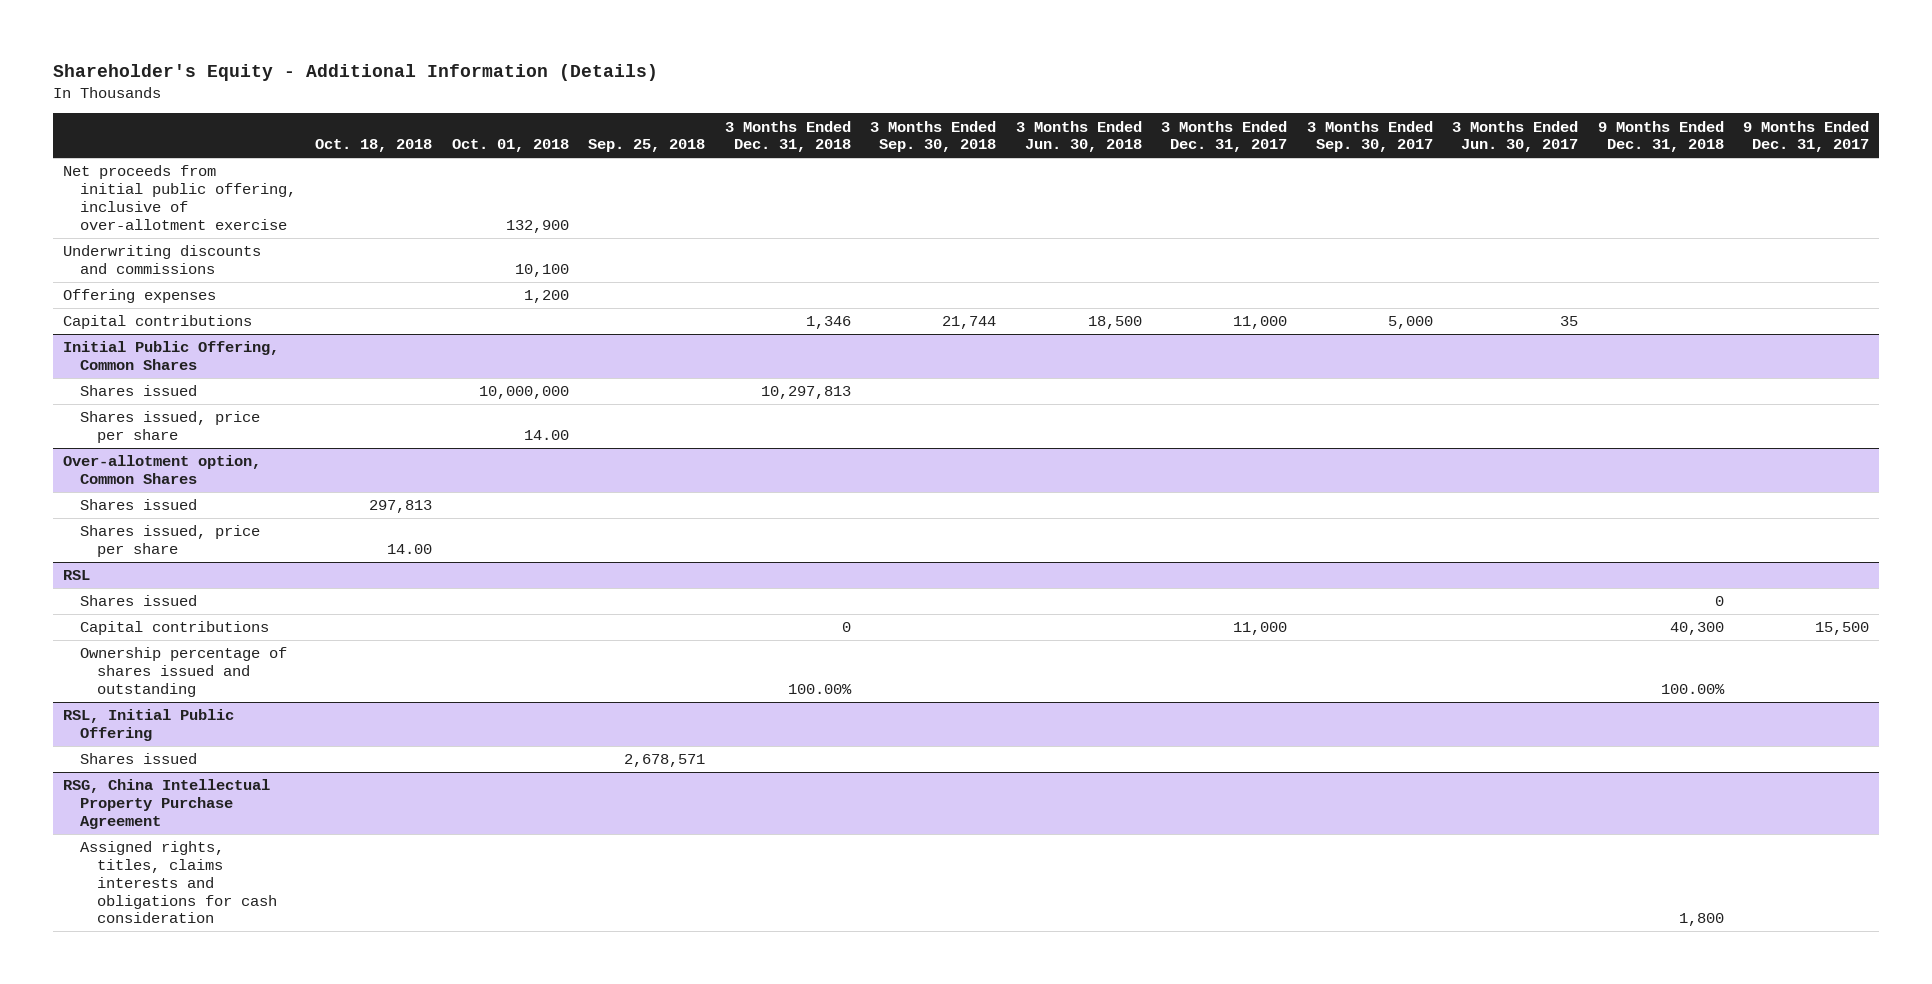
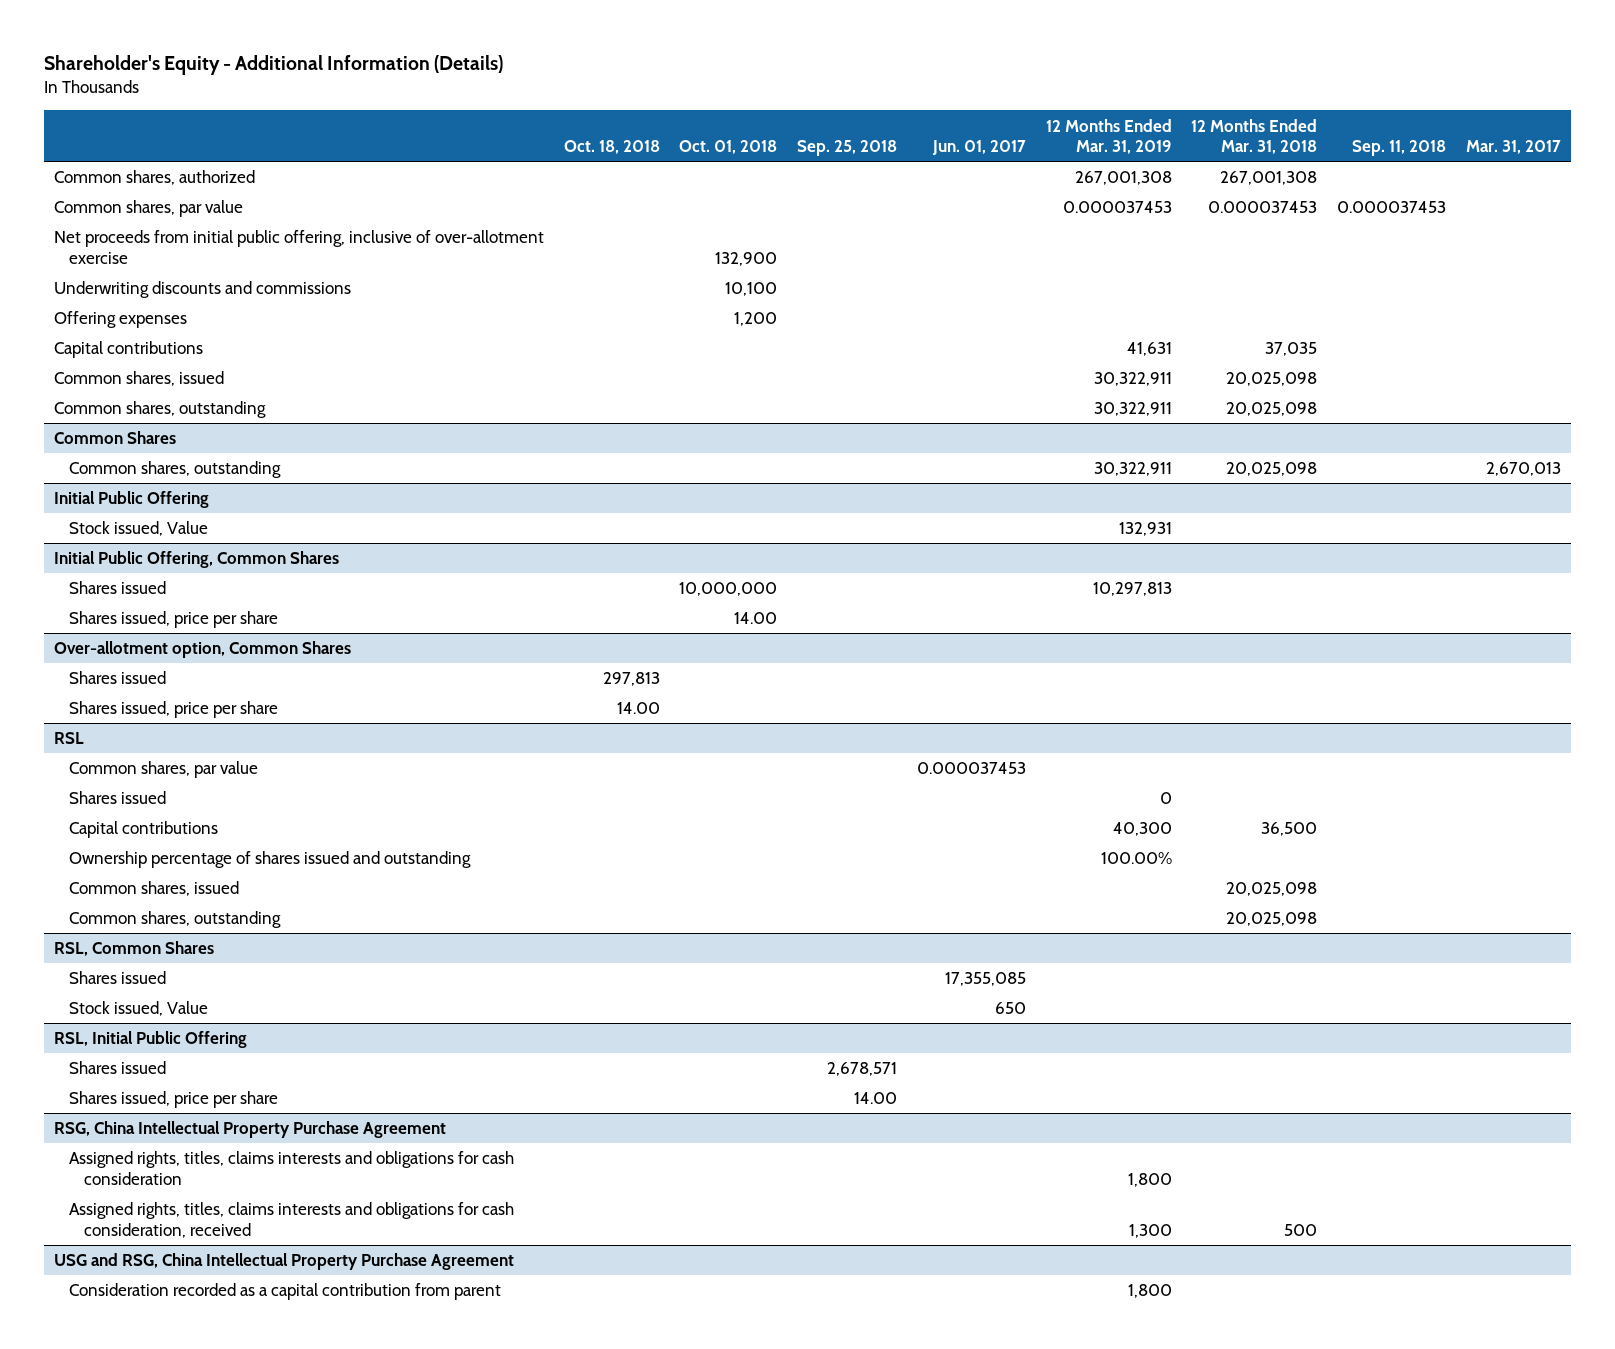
[724,120,851,153] 3 Months Ended Dec. 31, 2018 -> none
[870,120,997,153] 3 Months Ended Sep. 30, 2018 -> none
[1015,120,1142,153] 3 Months Ended Jun. 30, 2018 -> none
[1161,120,1288,153] 3 Months Ended Dec. 31, 2017 -> none
[1306,120,1433,153] 3 Months Ended Sep. 30, 2017 -> none
[1452,120,1579,153] 3 Months Ended Jun. 30, 2017 -> none
[1597,120,1724,153] 9 Months Ended Dec. 31, 2018 -> none
[1743,120,1870,153] 9 Months Ended Dec. 31, 2017 -> none
none -> [931,140,1026,156] Jun. 01, 2017
none -> [1045,118,1172,155] 12 Months Ended Mar. 31, 2019
none -> [1191,118,1318,155] 12 Months Ended Mar. 31, 2018
none -> [1352,140,1447,157] Sep. 11, 2018
none -> [1466,140,1562,155] Mar. 31, 2017
none -> [53,170,255,186] Common shares, authorized
none -> [53,200,243,218] Common shares, par value
none -> [53,371,224,387] Common shares, issued
none -> [53,401,266,419] Common shares, outstanding
none -> [53,431,176,445] Common Shares
none -> [68,461,281,479] Common shares, outstanding
none -> [53,491,209,509] Initial Public Offering
none -> [68,521,208,537] Stock issued, Value
none -> [68,761,258,779] Common shares, par value
none -> [68,881,239,897] Common shares, issued
none -> [68,911,281,929] Common shares, outstanding
none -> [53,941,214,957] RSL, Common Shares
none -> [68,971,166,985] Shares issued
none -> [68,1001,208,1017] Stock issued, Value
none -> [68,1091,278,1109] Shares issued, price per share
none -> [68,1202,514,1238] Assigned rights, titles, claims interests and obligations for cash consideration, received
none -> [53,1253,514,1271] USG and RSG, China Intellectual Property Purchase Agreement
none -> [68,1283,501,1301] Consideration recorded as a capital contribution from parent

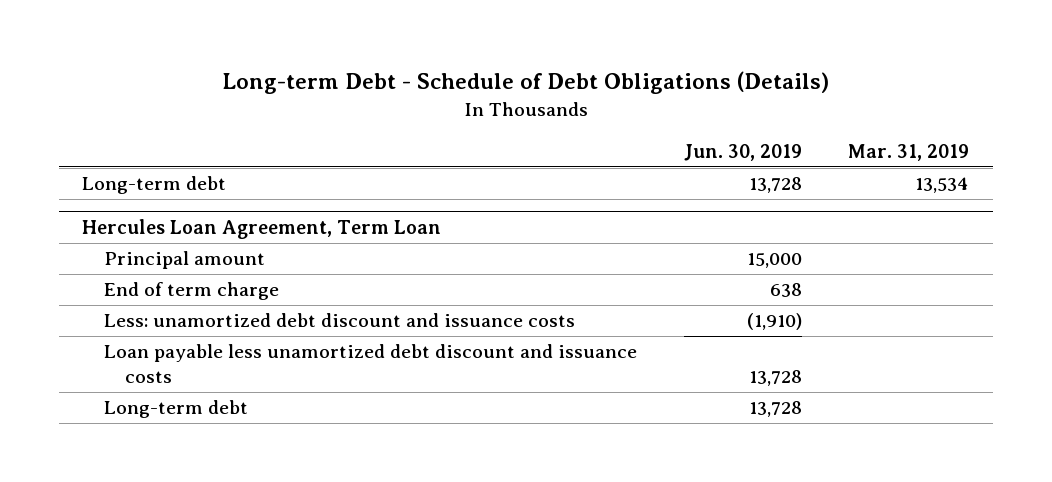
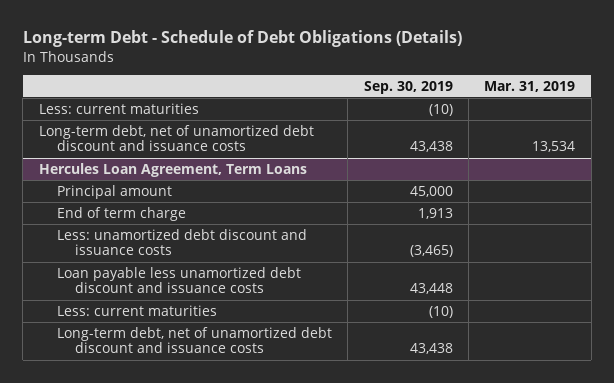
[683,144,802,162] Jun. 30, 2019 -> none
none -> [363,80,453,94] Sep. 30, 2019
none -> [38,102,199,114] Less: current maturities
[82,176,227,195] Long-term debt -> [38,124,314,152] Long-term debt, net of unamortized debt discount and issuance costs
[82,218,442,239] Hercules Loan Agreement, Term Loan -> [38,162,307,177] Hercules Loan Agreement, Term Loans
none -> [56,304,217,316] Less: current maturities
[103,400,248,419] Long-term debt -> [56,326,332,354] Long-term debt, net of unamortized debt discount and issuance costs

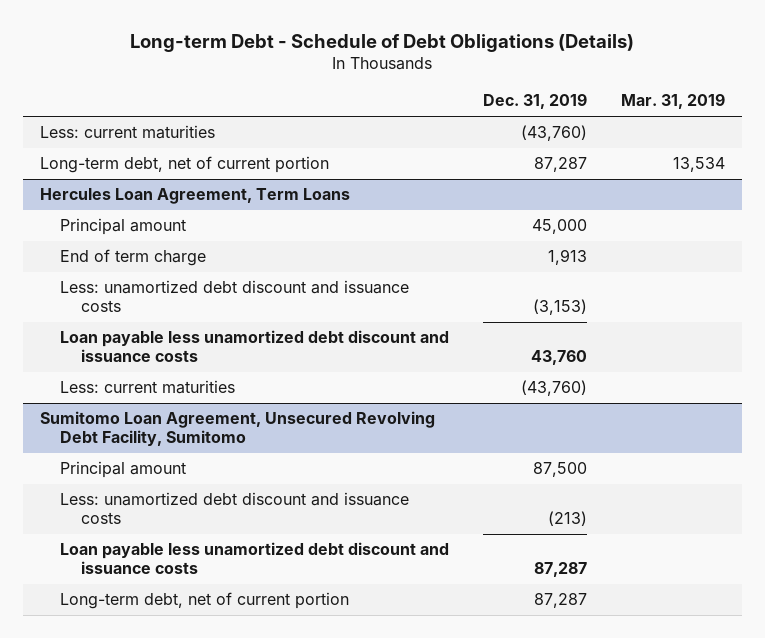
[363,80,453,94] Sep. 30, 2019 -> none
none -> [483,93,588,110] Dec. 31, 2019
[38,124,314,152] Long-term debt, net of unamortized debt discount and issuance costs -> [39,156,329,174] Long-term debt, net of current portion
[56,326,332,354] Long-term debt, net of unamortized debt discount and issuance costs -> none
none -> [39,411,435,447] Sumitomo Loan Agreement, Unsecured Revolving Debt Facility, Sumitomo
none -> [60,461,187,479] Principal amount
none -> [60,492,410,525] Less: unamortized debt discount and issuance costs
none -> [60,542,450,575] Loan payable less unamortized debt discount and issuance costs
none -> [60,592,350,610] Long-term debt, net of current portion

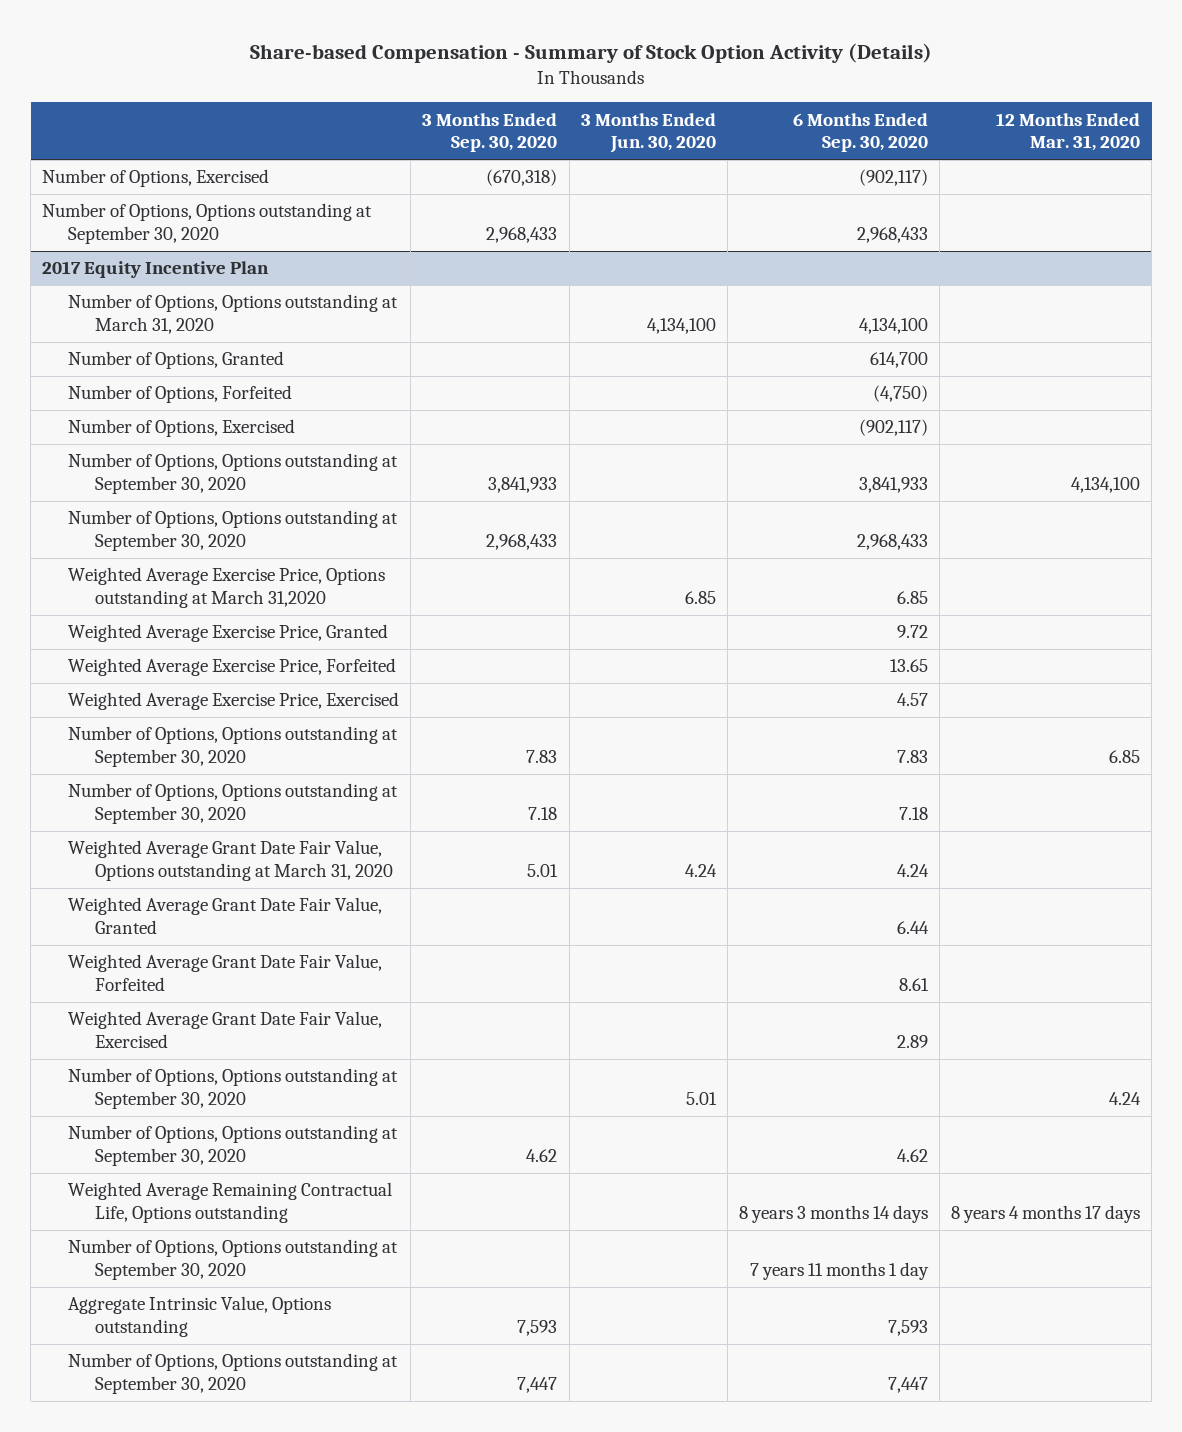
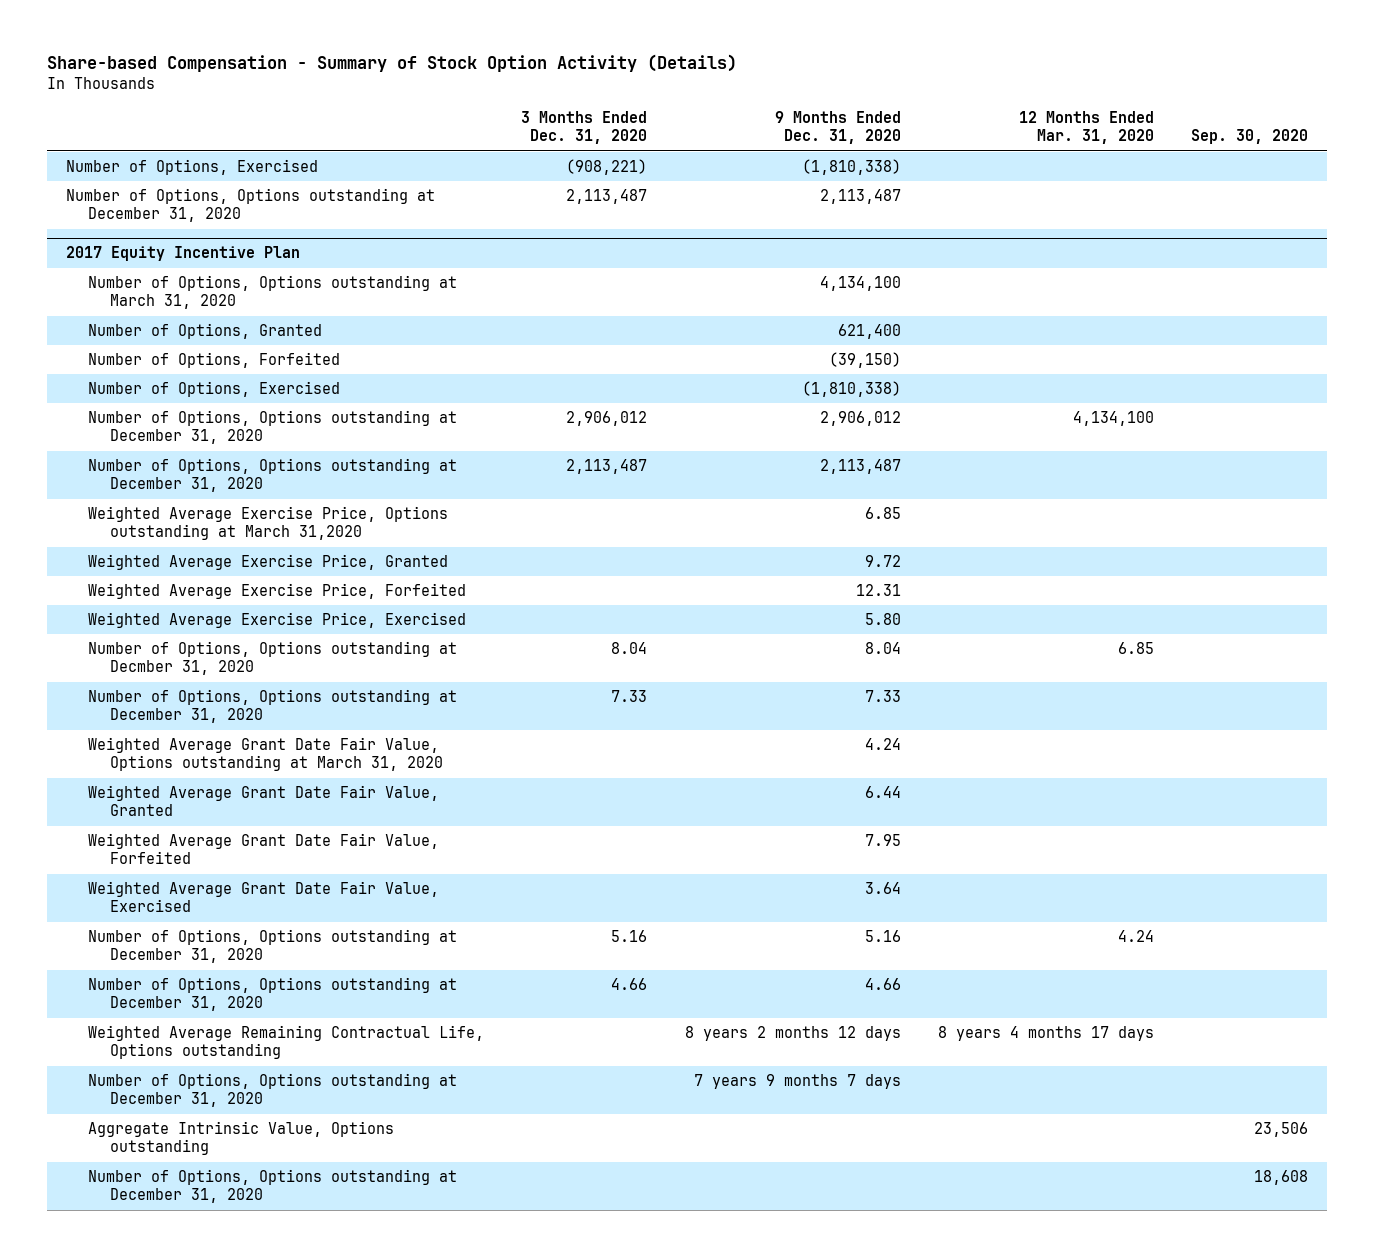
[422,112,558,153] 3 Months Ended Sep. 30, 2020 -> none
[580,112,716,154] 3 Months Ended Jun. 30, 2020 -> none
[792,112,928,153] 6 Months Ended Sep. 30, 2020 -> none
none -> [521,110,648,145] 3 Months Ended Dec. 31, 2020
none -> [774,110,901,145] 9 Months Ended Dec. 31, 2020
none -> [1191,129,1309,145] Sep. 30, 2020
[42,203,373,245] Number of Options, Options outstanding at September 30, 2020 -> [65,187,435,223] Number of Options, Options outstanding at December 31, 2020
[68,453,399,495] Number of Options, Options outstanding at September 30, 2020 -> [87,409,457,445] Number of Options, Options outstanding at December 31, 2020
[68,510,399,552] Number of Options, Options outstanding at September 30, 2020 -> [87,457,457,493] Number of Options, Options outstanding at December 31, 2020
[68,726,399,768] Number of Options, Options outstanding at September 30, 2020 -> [87,640,457,676] Number of Options, Options outstanding at Decmber 31, 2020
[68,783,399,825] Number of Options, Options outstanding at September 30, 2020 -> [87,688,457,724] Number of Options, Options outstanding at December 31, 2020
[68,1068,399,1110] Number of Options, Options outstanding at September 30, 2020 -> [87,928,457,964] Number of Options, Options outstanding at December 31, 2020
[68,1125,399,1167] Number of Options, Options outstanding at September 30, 2020 -> [87,976,457,1012] Number of Options, Options outstanding at December 31, 2020
[68,1239,399,1281] Number of Options, Options outstanding at September 30, 2020 -> [87,1072,457,1108] Number of Options, Options outstanding at December 31, 2020
[68,1353,399,1395] Number of Options, Options outstanding at September 30, 2020 -> [87,1168,457,1204] Number of Options, Options outstanding at December 31, 2020

